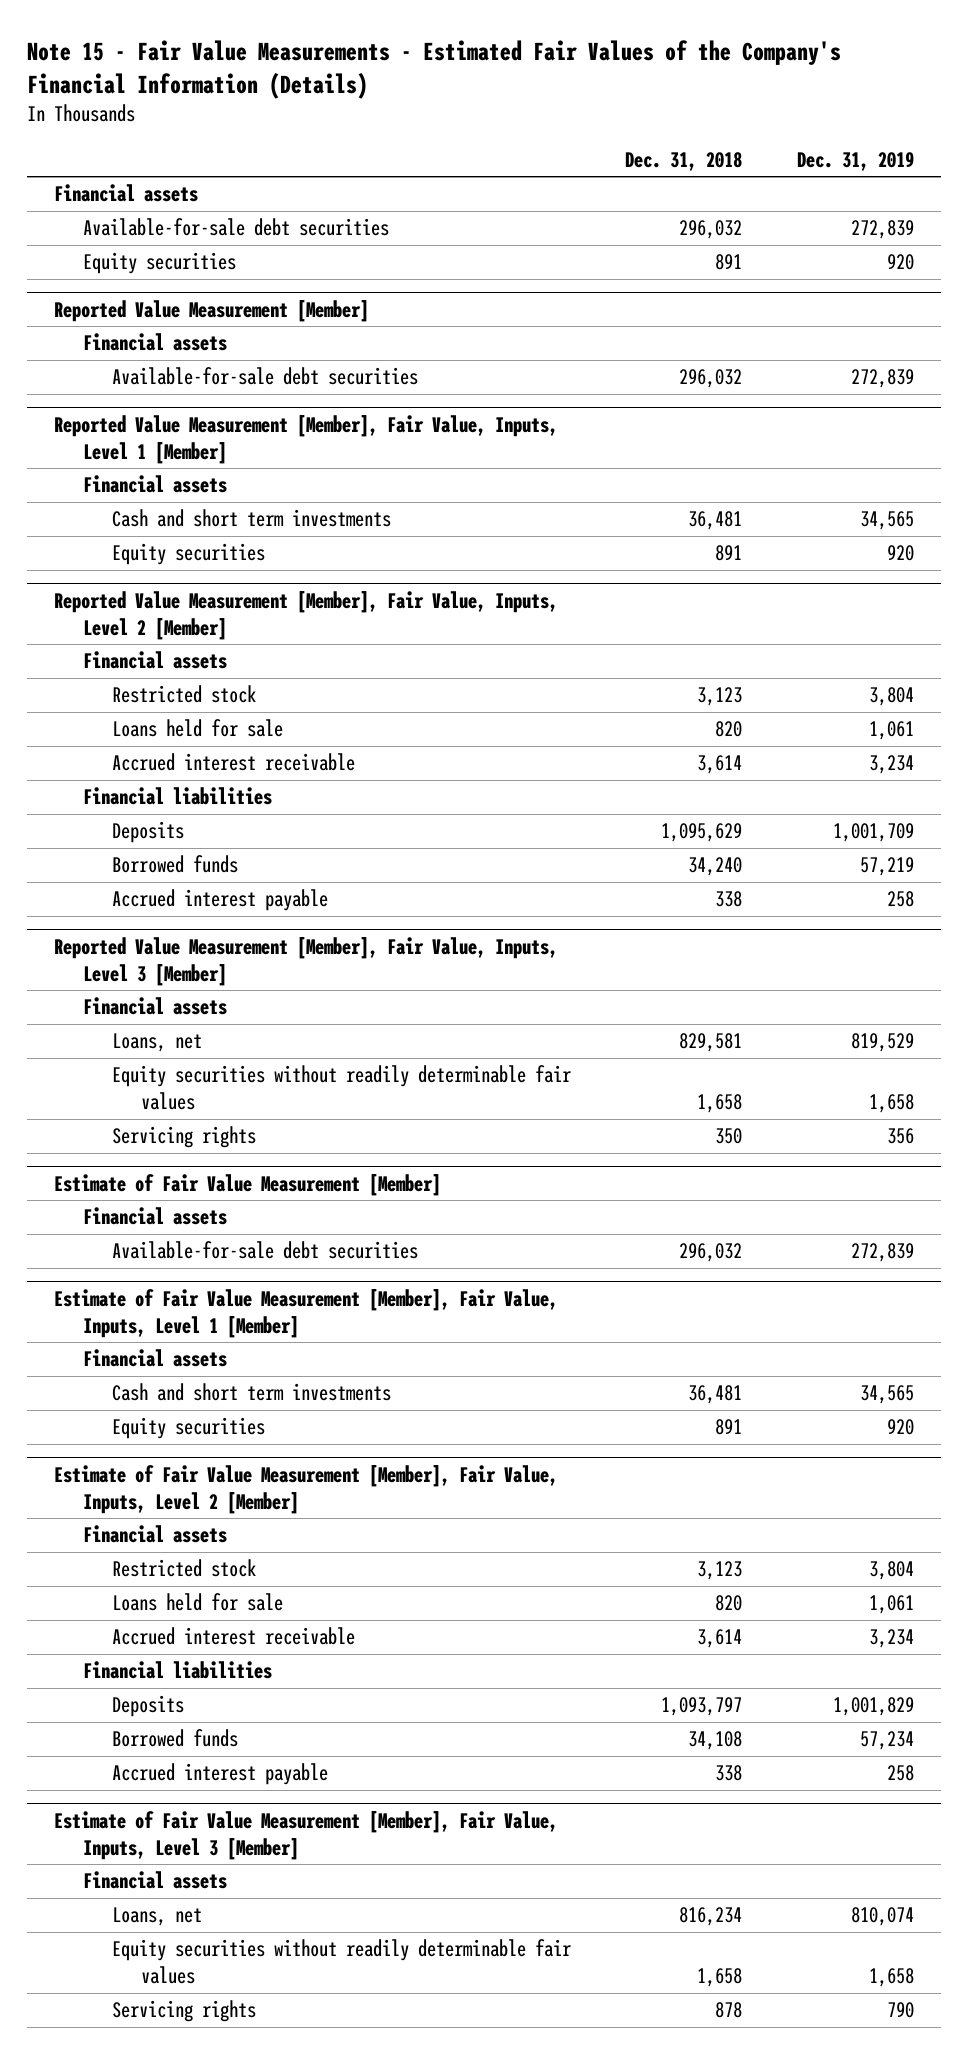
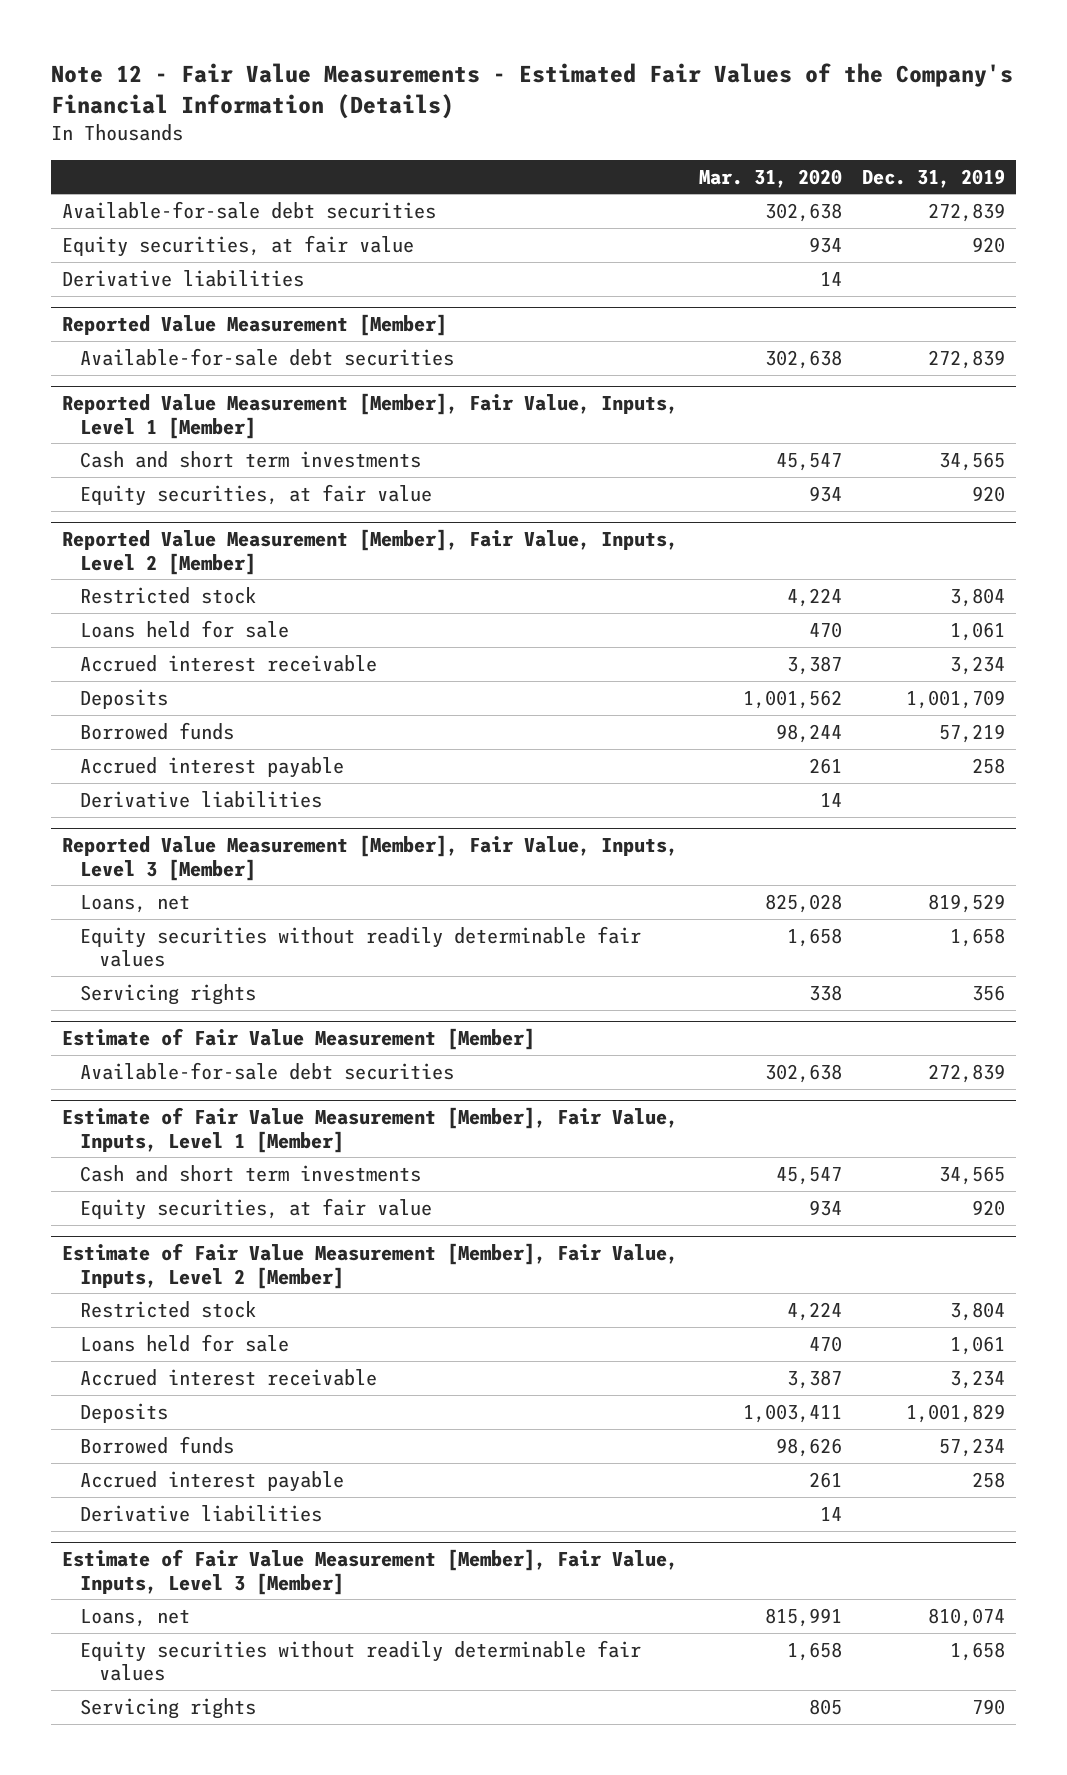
[26,39,841,99] Note 15 - Fair Value Measurements - Estimated Fair Values of the Company's Financial Information (Details) -> [51,63,1014,120] Note 12 - Fair Value Measurements - Estimated Fair Values of the Company's Financial Information (Details)
[625,151,743,171] Dec. 31, 2018 -> none
none -> [698,168,842,188] Mar. 31, 2020
[53,184,198,203] Financial assets -> none
[83,252,237,275] Equity securities -> [61,234,414,257] Equity securities, at fair value
none -> [61,269,304,287] Derivative liabilities
[83,333,228,352] Financial assets -> none
[83,475,228,494] Financial assets -> none
[112,543,266,566] Equity securities -> [80,483,433,506] Equity securities, at fair value
[83,651,228,670] Financial assets -> none
[83,787,273,806] Financial liabilities -> none
none -> [80,790,323,808] Derivative liabilities
[83,997,228,1016] Financial assets -> none
[83,1207,228,1226] Financial assets -> none
[83,1349,228,1368] Financial assets -> none
[112,1417,266,1440] Equity securities -> [80,1197,433,1220] Equity securities, at fair value
[83,1525,228,1544] Financial assets -> none
[83,1661,273,1680] Financial liabilities -> none
none -> [80,1504,323,1522] Derivative liabilities
[83,1871,228,1890] Financial assets -> none

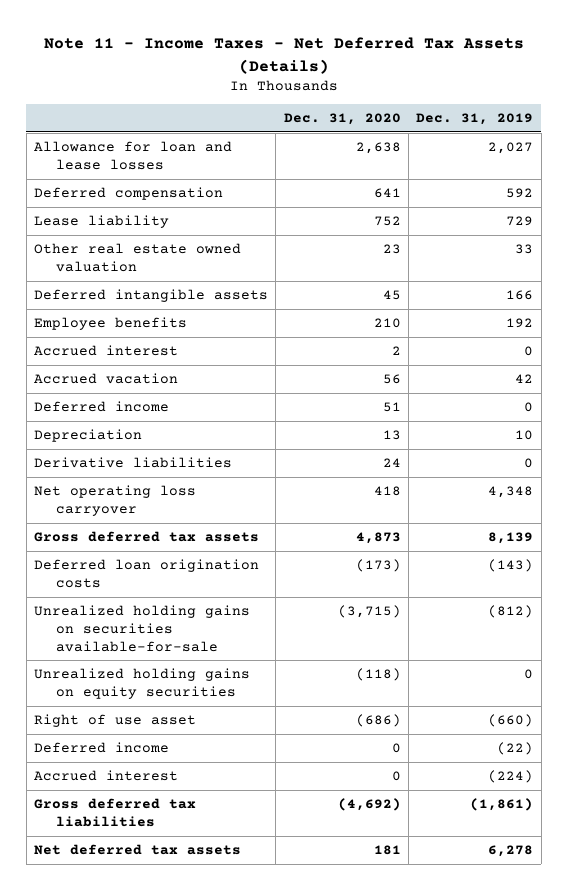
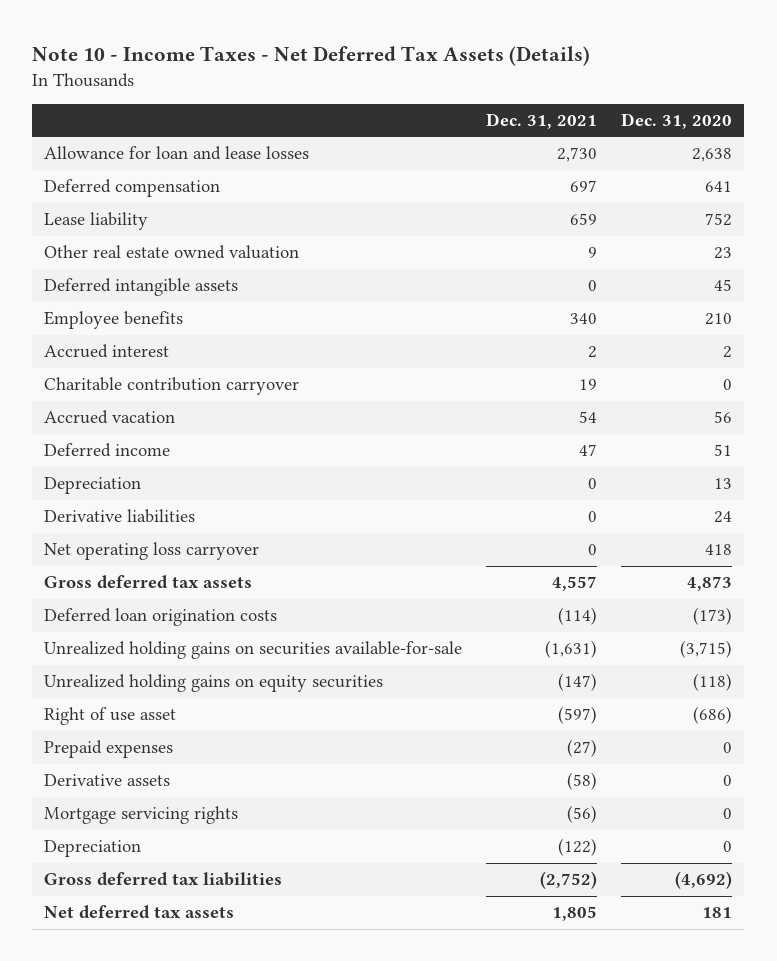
[43,37,524,74] Note 11 - Income Taxes - Net Deferred Tax Assets (Details) -> [32,45,591,66] Note 10 - Income Taxes - Net Deferred Tax Assets (Details)
[416,113,534,126] Dec. 31, 2019 -> none
none -> [486,112,598,129] Dec. 31, 2021
none -> [44,377,300,396] Charitable contribution carryover
[34,741,170,753] Deferred income -> none
[34,769,179,781] Accrued interest -> none
none -> [44,740,174,759] Prepaid expenses
none -> [44,774,171,787] Derivative assets
none -> [44,806,239,825] Mortgage servicing rights
none -> [44,840,142,858] Depreciation

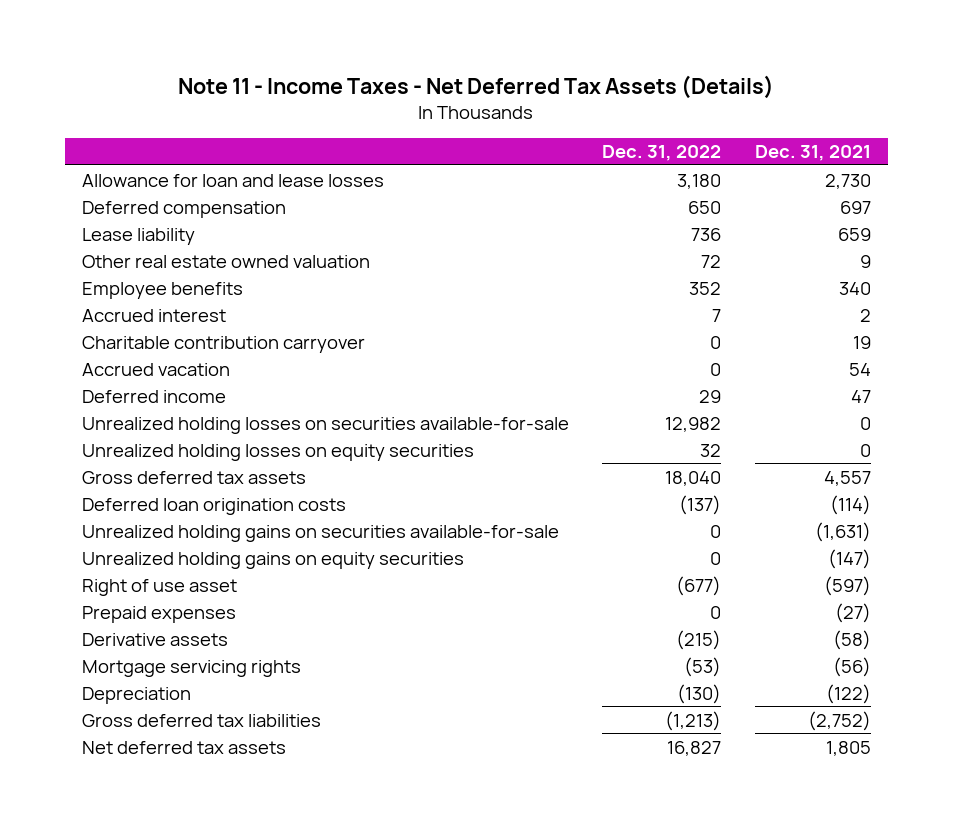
[32,45,591,66] Note 10 - Income Taxes - Net Deferred Tax Assets (Details) -> [178,74,775,99] Note 11 - Income Taxes - Net Deferred Tax Assets (Details)
[621,112,733,129] Dec. 31, 2020 -> none
none -> [602,145,722,162] Dec. 31, 2022
[44,278,239,297] Deferred intangible assets -> none
[44,477,142,495] Depreciation -> none
[44,509,196,524] Derivative liabilities -> none
[44,542,260,561] Net operating loss carryover -> none
none -> [81,416,569,434] Unrealized holding losses on securities available-for-sale
none -> [81,443,474,461] Unrealized holding losses on equity securities

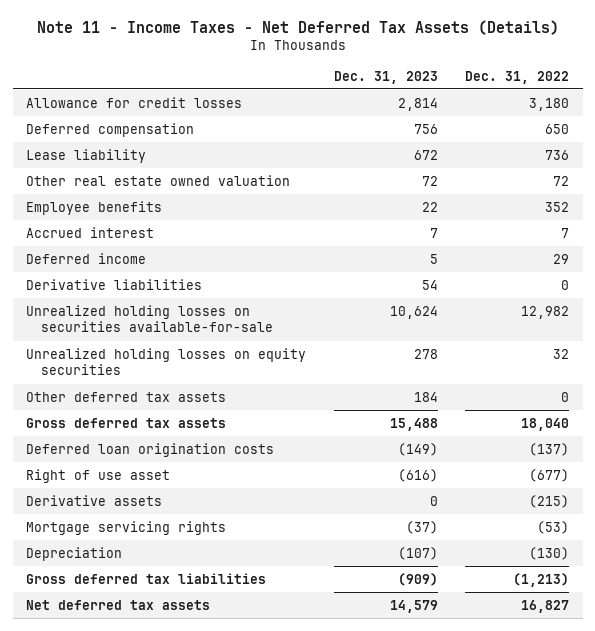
[755,145,872,162] Dec. 31, 2021 -> none
none -> [333,70,438,84] Dec. 31, 2023
[81,173,384,187] Allowance for loan and lease losses -> [26,96,243,108] Allowance for credit losses
[81,335,365,353] Charitable contribution carryover -> none
[81,362,230,376] Accrued vacation -> none
none -> [26,278,203,290] Derivative liabilities
none -> [26,391,227,402] Other deferred tax assets
[81,524,559,542] Unrealized holding gains on securities available-for-sale -> none
[81,551,464,569] Unrealized holding gains on equity securities -> none
[81,605,236,623] Prepaid expenses -> none

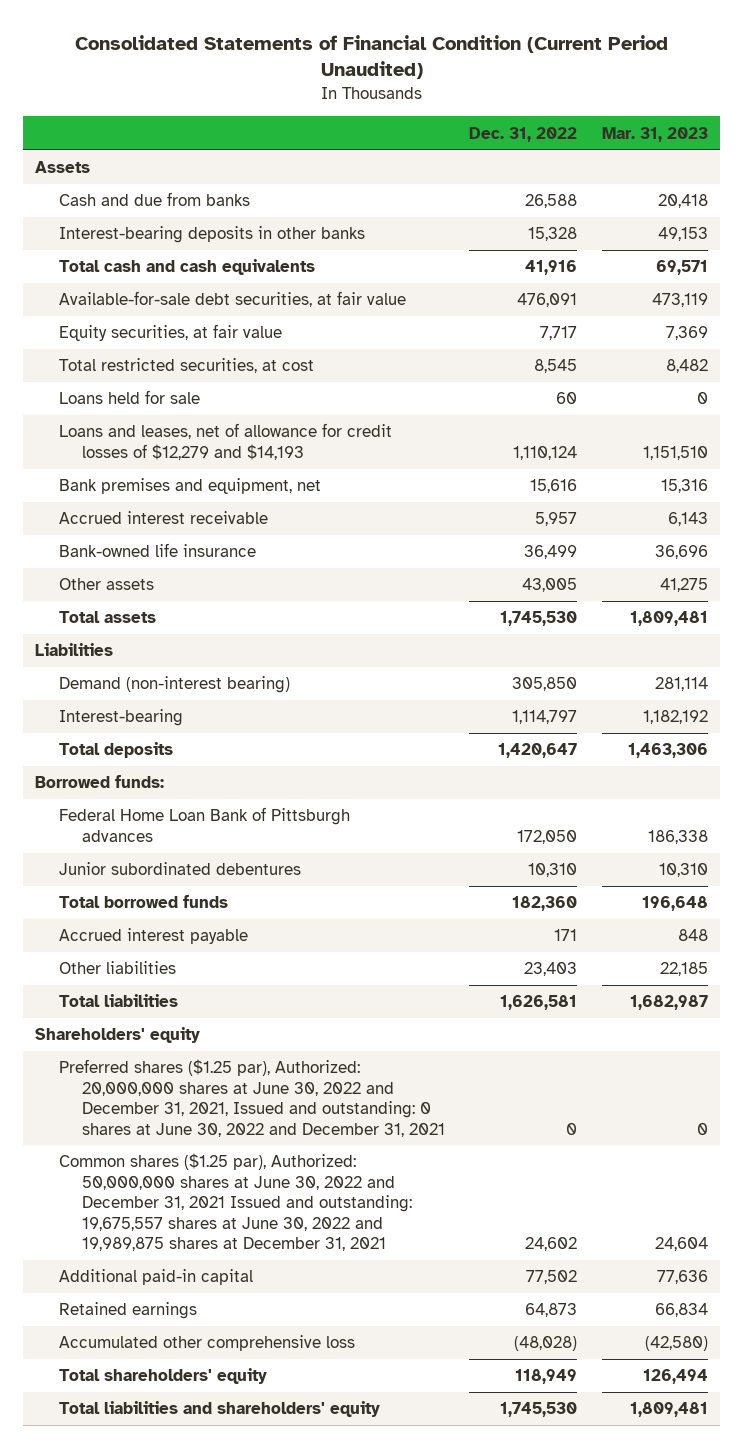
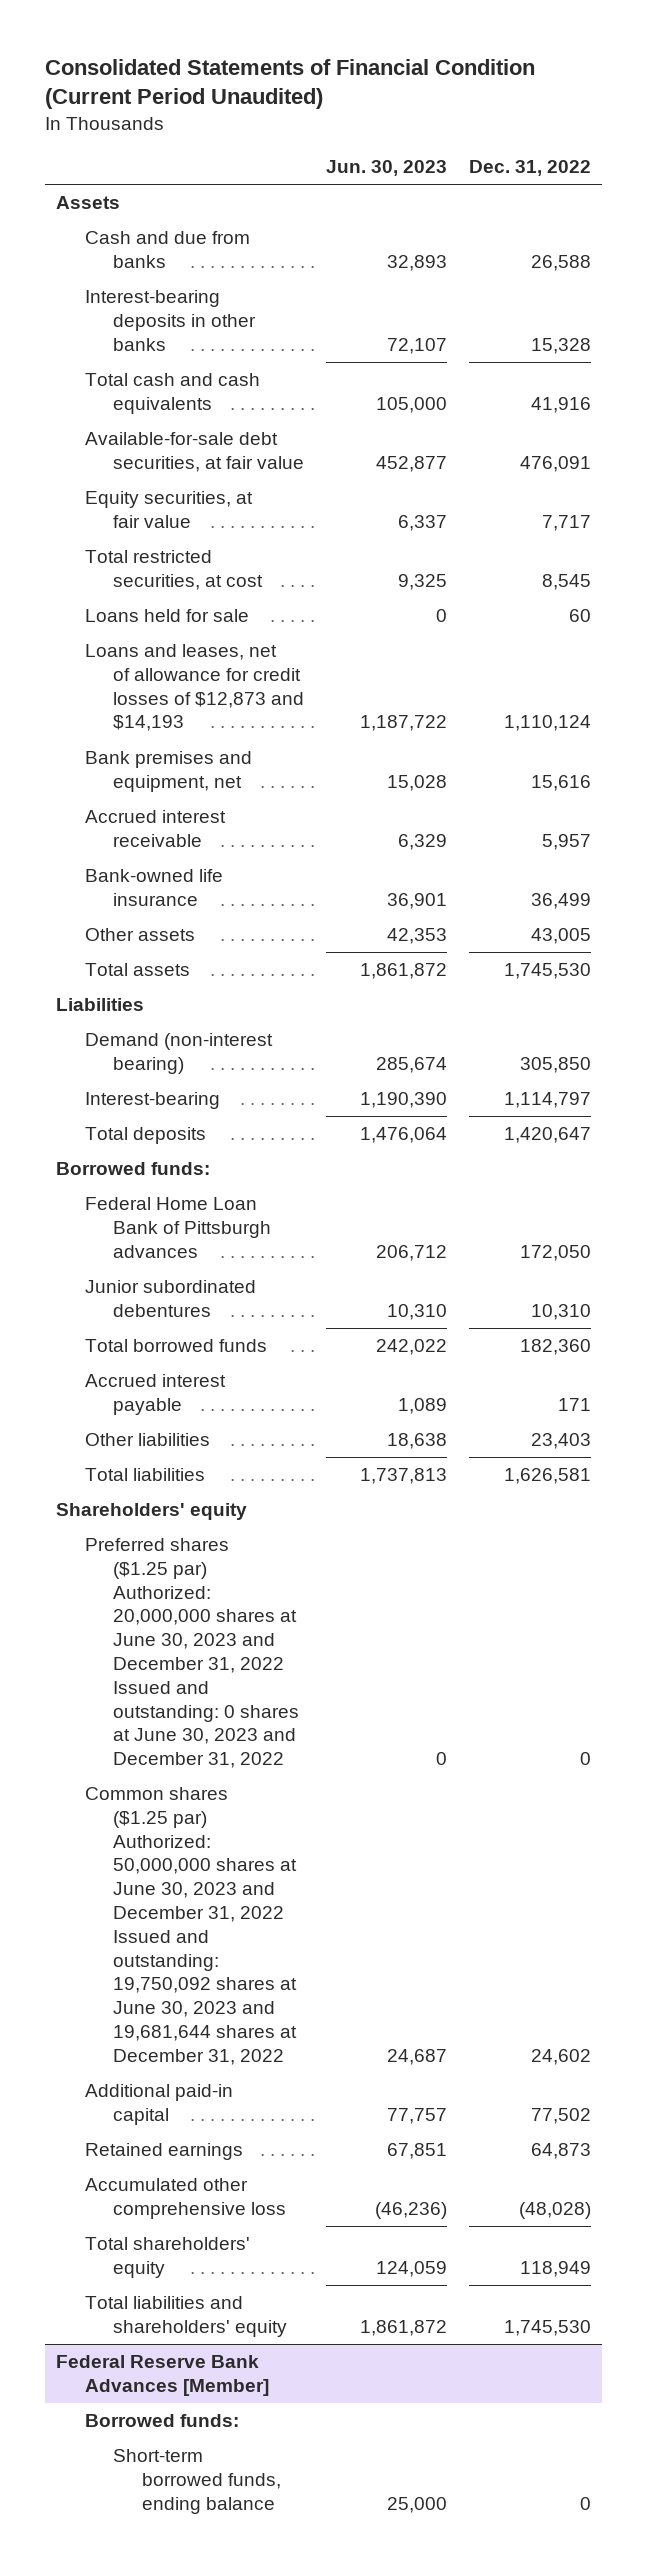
[601,126,708,142] Mar. 31, 2023 -> none
none -> [326,160,448,177] Jun. 30, 2023
[58,423,392,460] Loans and leases, net of allowance for credit losses of $12,279 and $14,193 -> [84,644,305,732] Loans and leases, net of allowance for credit losses of $12,873 and $14,193
[58,1059,446,1137] Preferred shares ($1.25 par), Authorized: 20,000,000 shares at June 30, 2022 and December 31, 2021, Issued and outstanding: 0 shares at June 30, 2022 and December 31, 2021 -> [84,1538,300,1769] Preferred shares ($1.25 par) Authorized: 20,000,000 shares at June 30, 2023 and December 31, 2022 Issued and outstanding: 0 shares at June 30, 2023 and December 31, 2022
[58,1153,413,1252] Common shares ($1.25 par), Authorized: 50,000,000 shares at June 30, 2022 and December 31, 2021 Issued and outstanding: 19,675,557 shares at June 30, 2022 and 19,989,875 shares at December 31, 2021 -> [84,1787,298,2065] Common shares ($1.25 par) Authorized: 50,000,000 shares at June 30, 2023 and December 31, 2022 Issued and outstanding: 19,750,092 shares at June 30, 2023 and 19,681,644 shares at December 31, 2022
none -> [56,2355,269,2396] Federal Reserve Bank Advances [Member]
none -> [84,2414,239,2428] Borrowed funds:
none -> [113,2449,281,2514] Short-term borrowed funds, ending balance

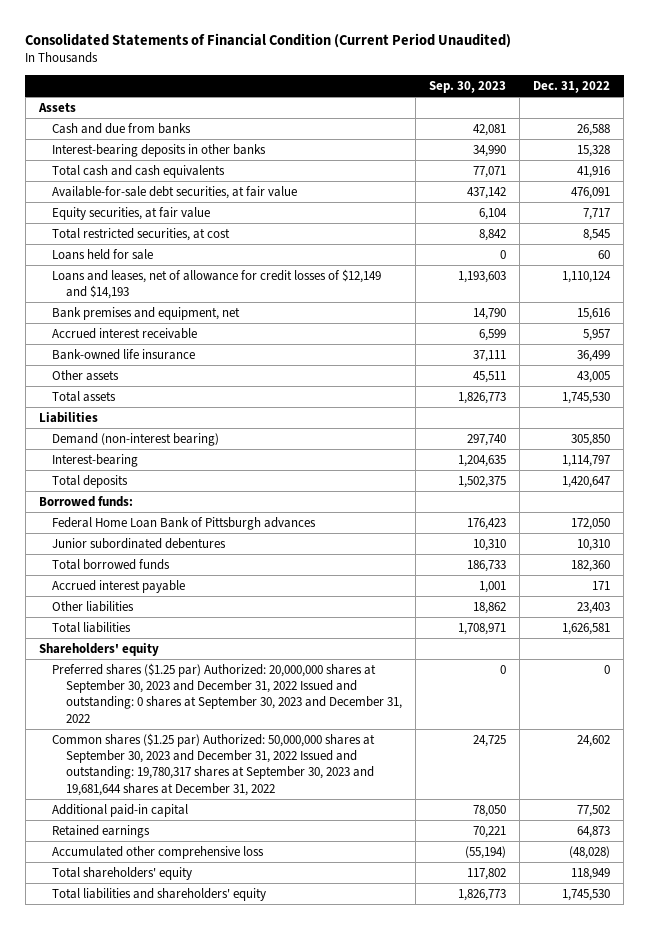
[326,160,448,177] Jun. 30, 2023 -> none
none -> [429,81,507,94] Sep. 30, 2023
[84,644,305,732] Loans and leases, net of allowance for credit losses of $12,873 and $14,193 -> [52,268,382,300] Loans and leases, net of allowance for credit losses of $12,149 and $14,193
[84,1538,300,1769] Preferred shares ($1.25 par) Authorized: 20,000,000 shares at June 30, 2023 and December 31, 2022 Issued and outstanding: 0 shares at June 30, 2023 and December 31, 2022 -> [52,662,403,723] Preferred shares ($1.25 par) Authorized: 20,000,000 shares at September 30, 2023 and December 31, 2022 Issued and outstanding: 0 shares at September 30, 2023 and December 31, 2022
[84,1787,298,2065] Common shares ($1.25 par) Authorized: 50,000,000 shares at June 30, 2023 and December 31, 2022 Issued and outstanding: 19,750,092 shares at June 30, 2023 and 19,681,644 shares at December 31, 2022 -> [52,732,376,796] Common shares ($1.25 par) Authorized: 50,000,000 shares at September 30, 2023 and December 31, 2022 Issued and outstanding: 19,780,317 shares at September 30, 2023 and 19,681,644 shares at December 31, 2022
[56,2355,269,2396] Federal Reserve Bank Advances [Member] -> none
[84,2414,239,2428] Borrowed funds: -> none
[113,2449,281,2514] Short-term borrowed funds, ending balance -> none

